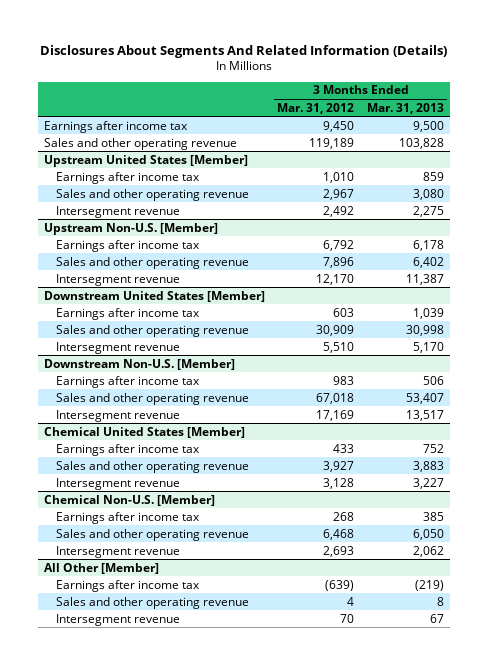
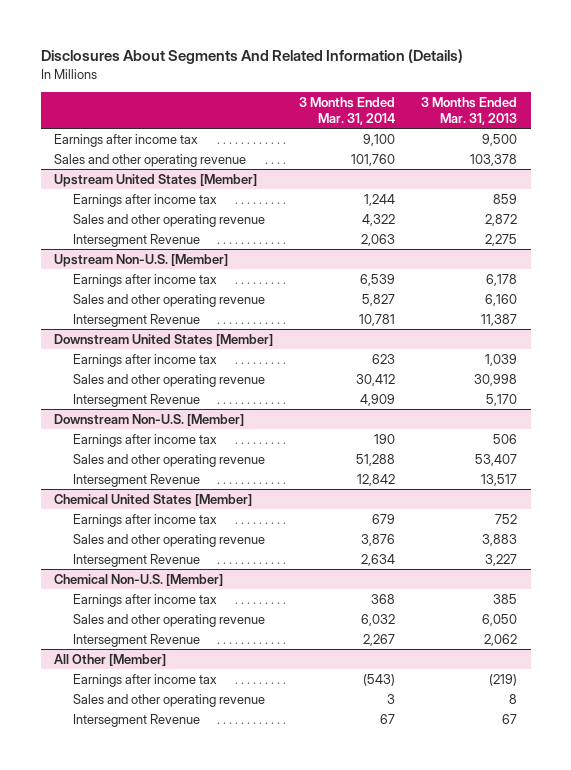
[277,102,355,114] Mar. 31, 2012 -> none
none -> [299,96,396,126] 3 Months Ended Mar. 31, 2014
[398,137,444,149] 103,828 -> [470,153,518,166] 103,378
[412,188,444,200] 3,080 -> [485,213,518,226] 2,872
[55,205,180,218] Intersegment revenue -> [73,233,201,247] Intersegment Revenue
[412,256,444,268] 6,402 -> [485,293,518,306] 6,160
[55,273,180,286] Intersegment revenue -> [73,313,201,327] Intersegment Revenue
[55,341,180,354] Intersegment revenue -> [73,393,201,407] Intersegment Revenue
[55,409,180,422] Intersegment revenue -> [73,473,201,487] Intersegment Revenue
[55,477,180,490] Intersegment revenue -> [73,553,201,567] Intersegment Revenue
[55,545,180,558] Intersegment revenue -> [73,633,201,647] Intersegment Revenue
[55,613,180,626] Intersegment revenue -> [73,713,201,727] Intersegment Revenue

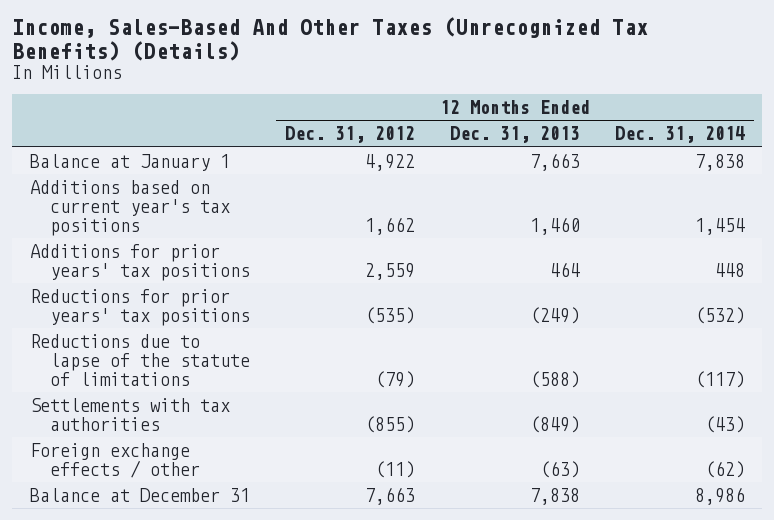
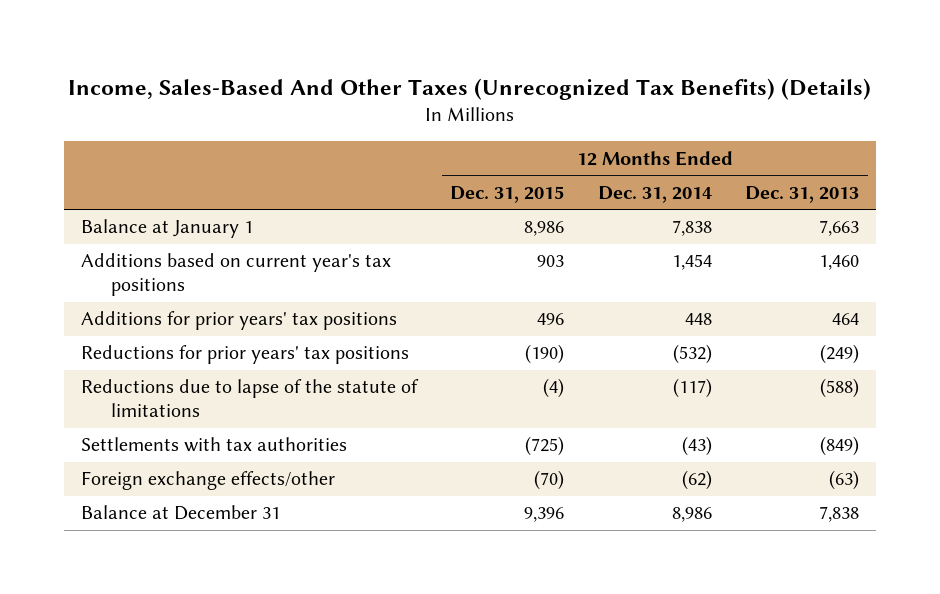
[284,126,415,144] Dec. 31, 2012 -> none
none -> [450,185,565,203] Dec. 31, 2015
[29,443,200,479] Foreign exchange effects / other -> [80,471,335,491] Foreign exchange effects/other

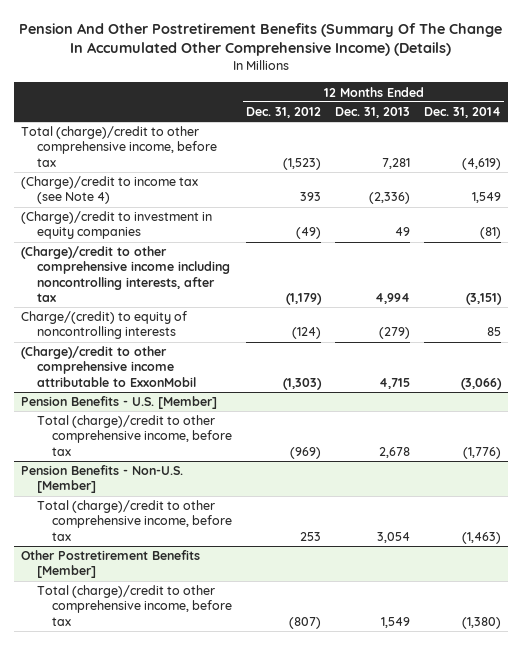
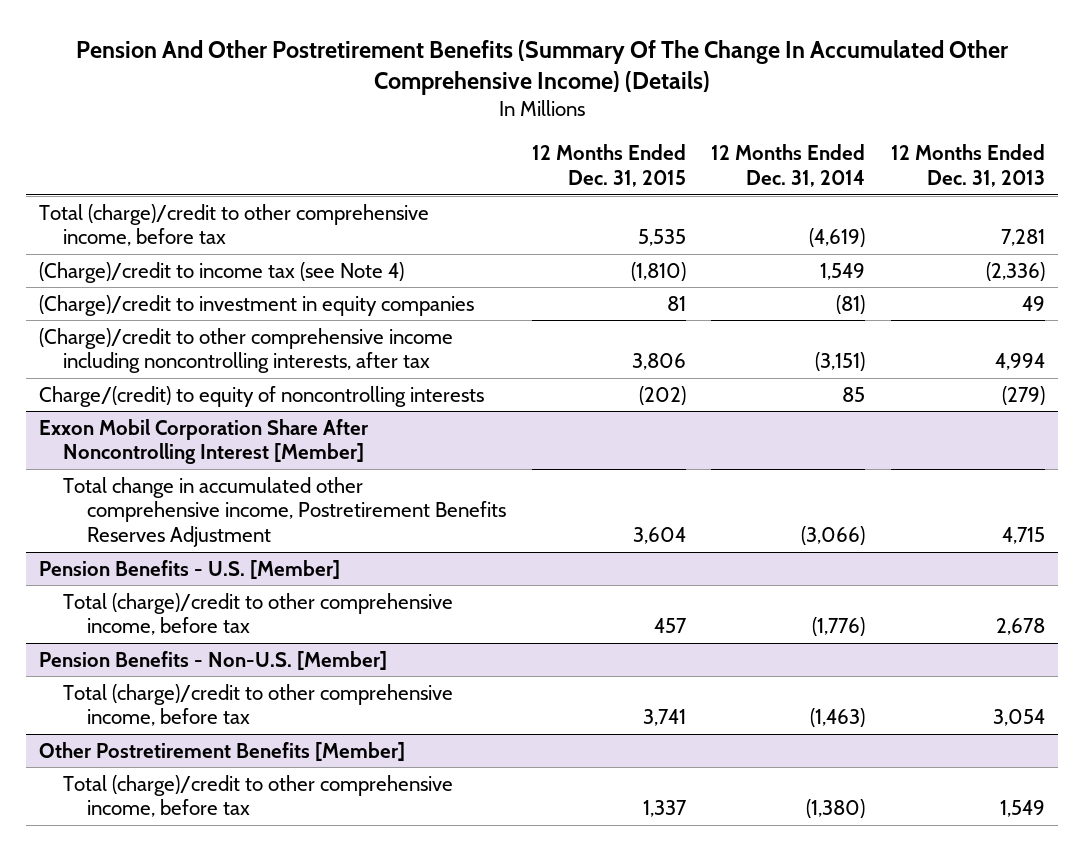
[246,107,322,119] Dec. 31, 2012 -> none
none -> [531,144,686,188] 12 Months Ended Dec. 31, 2015
none -> [38,418,369,465] Exxon Mobil Corporation Share After Noncontrolling Interest [Member]
[21,346,196,387] (Charge)/credit to other comprehensive income attributable to ExxonMobil -> [63,476,507,548] Total change in accumulated other comprehensive income, Postretirement Benefits Reserves Adjustment

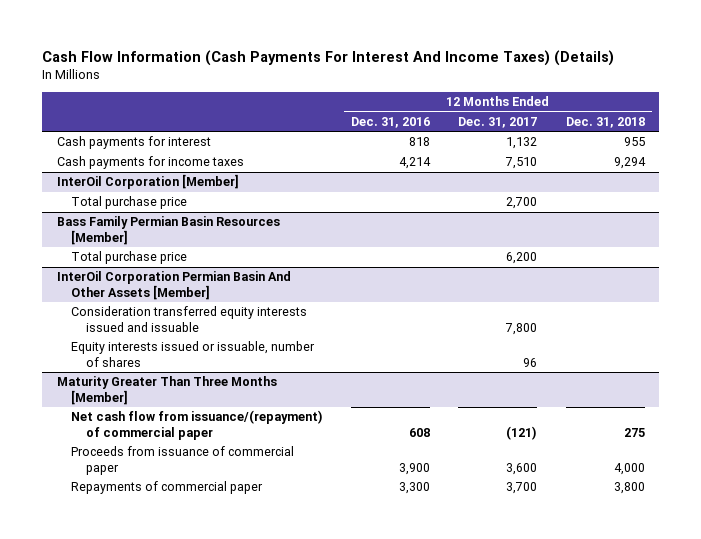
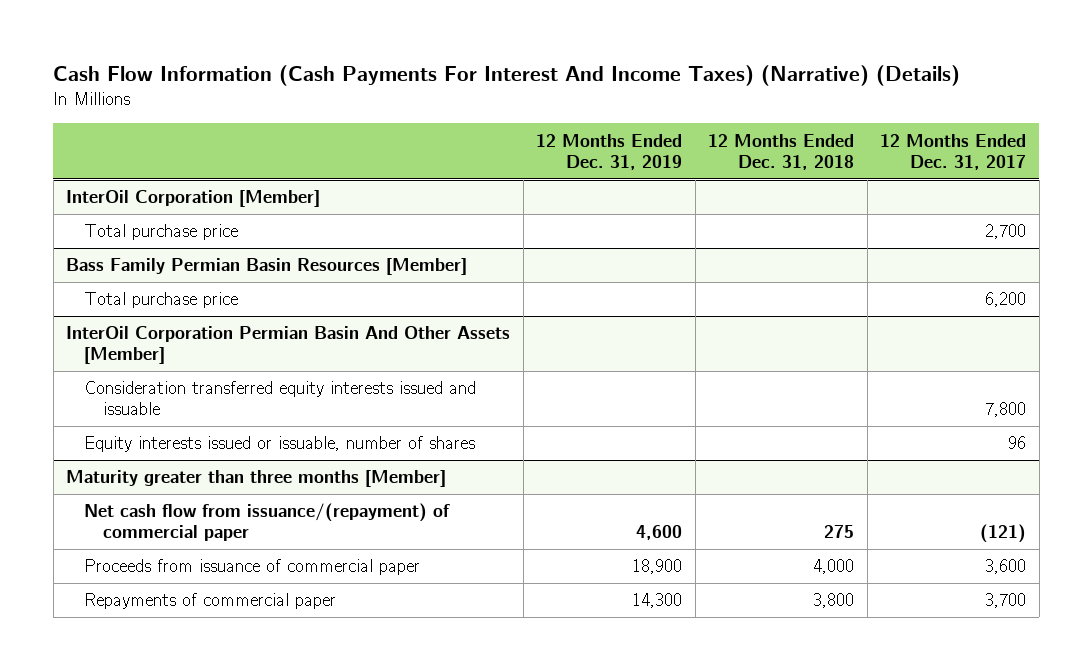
[42,50,615,67] Cash Flow Information (Cash Payments For Interest And Income Taxes) (Details) -> [53,64,961,86] Cash Flow Information (Cash Payments For Interest And Income Taxes) (Narrative) (Details)
[351,116,431,128] Dec. 31, 2016 -> none
none -> [536,133,683,170] 12 Months Ended Dec. 31, 2019
[56,136,211,150] Cash payments for interest -> none
[56,156,244,170] Cash payments for income taxes -> none
[56,376,277,405] Maturity Greater Than Three Months [Member] -> [66,470,447,488] Maturity greater than three months [Member]

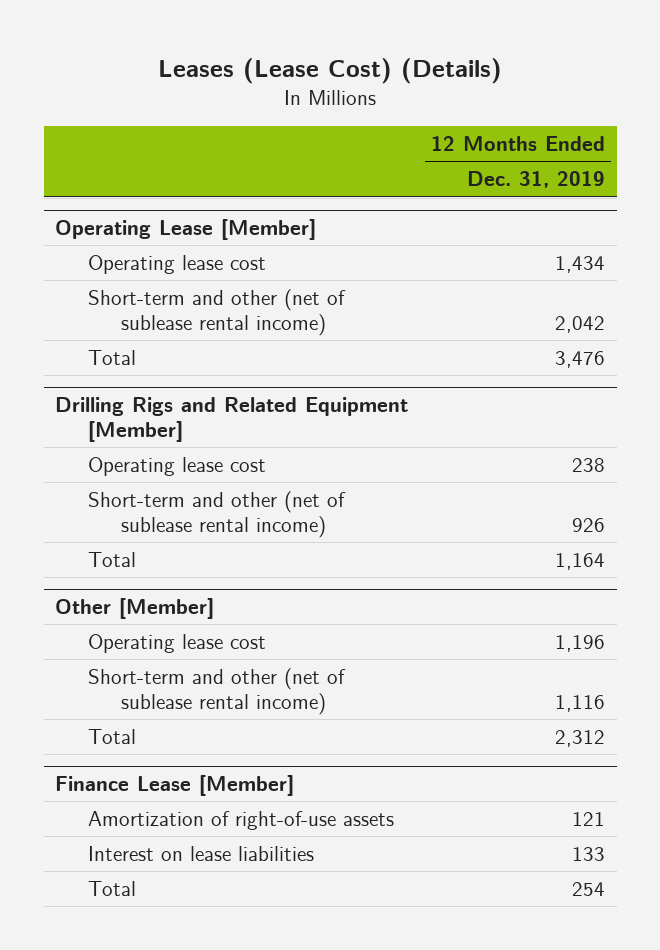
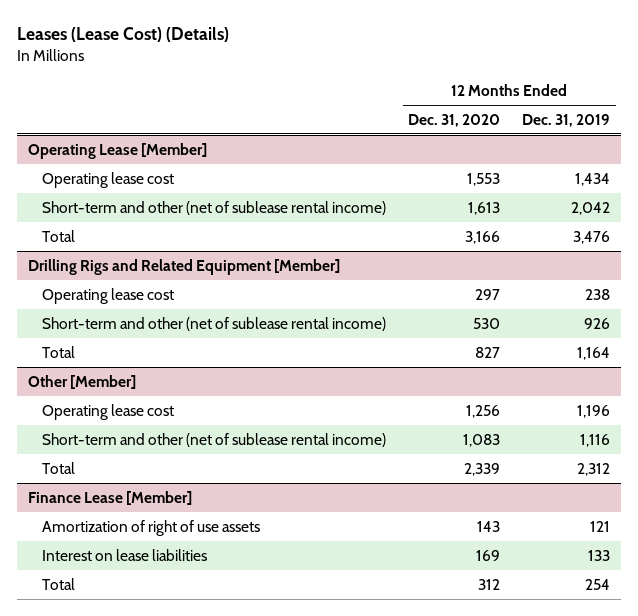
none -> [408,113,501,127] Dec. 31, 2020
[88,810,395,830] Amortization of right-of-use assets -> [42,519,261,536] Amortization of right of use assets

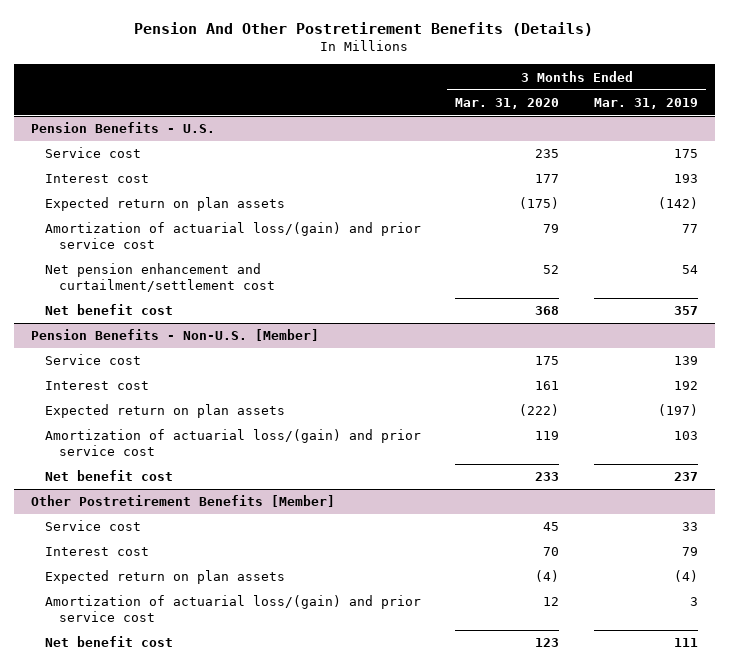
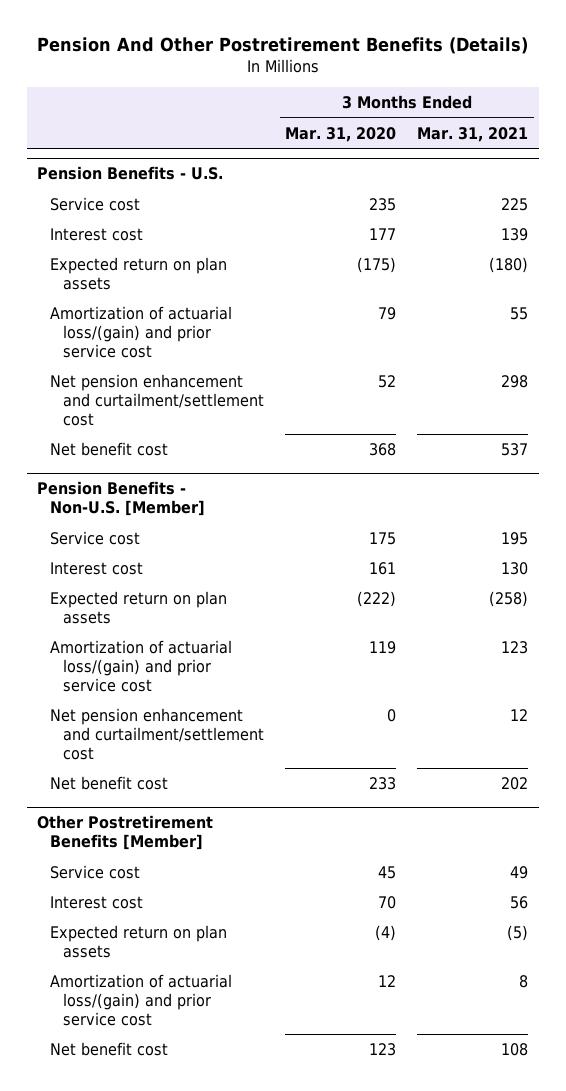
[593,98,698,110] Mar. 31, 2019 -> none
none -> [417,126,529,142] Mar. 31, 2021
none -> [50,707,265,760] Net pension enhancement and curtailment/settlement cost

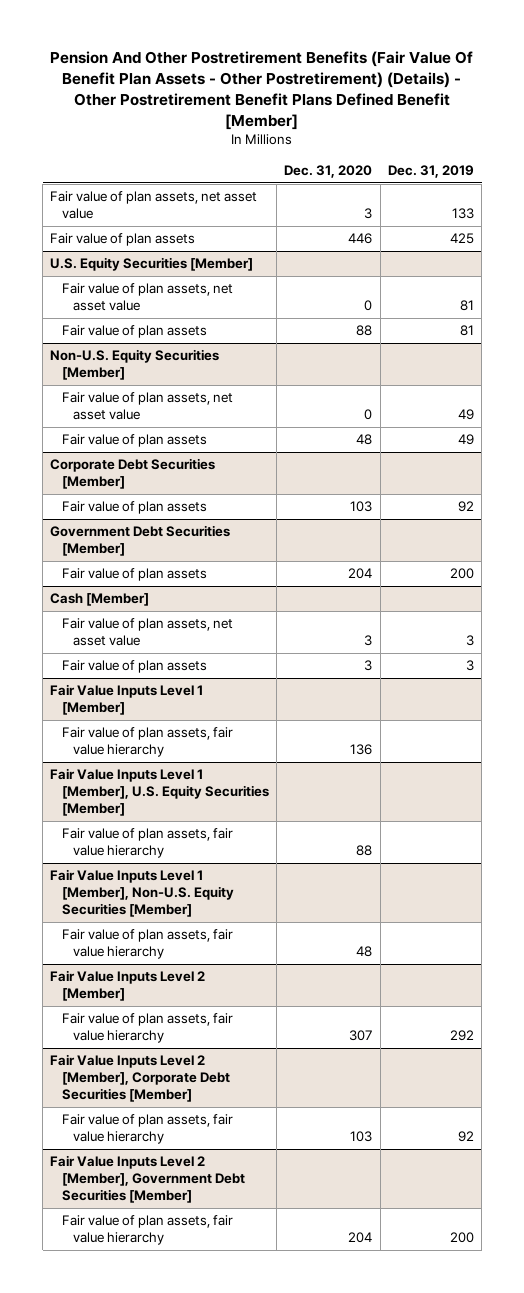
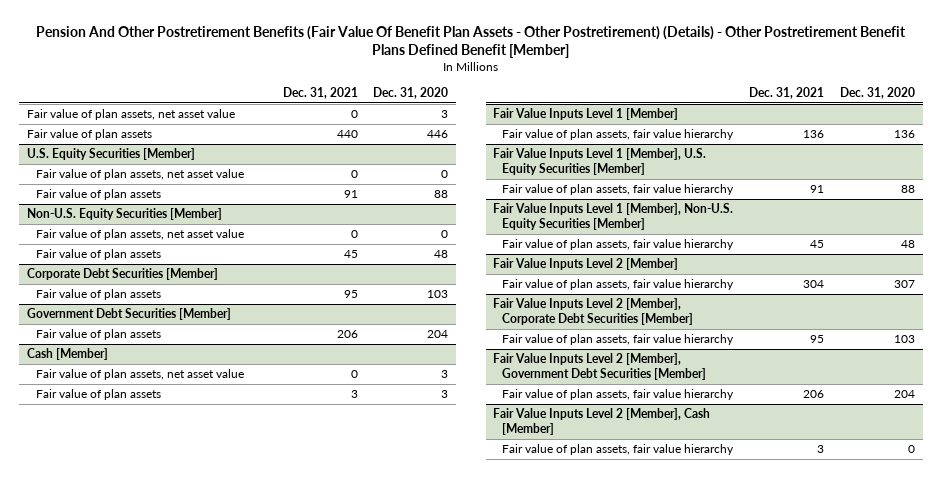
[387,164,474,178] Dec. 31, 2019 -> none
none -> [282,87,358,100] Dec. 31, 2021
none -> [493,408,711,436] Fair Value Inputs Level 2 [Member], Cash [Member]
none -> [502,444,735,456] Fair value of plan assets, fair value hierarchy

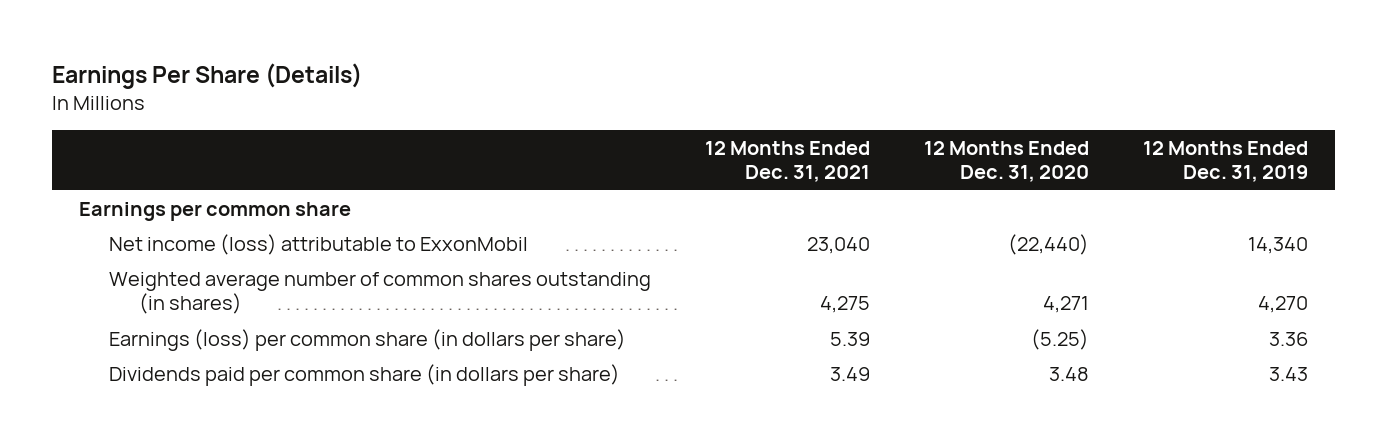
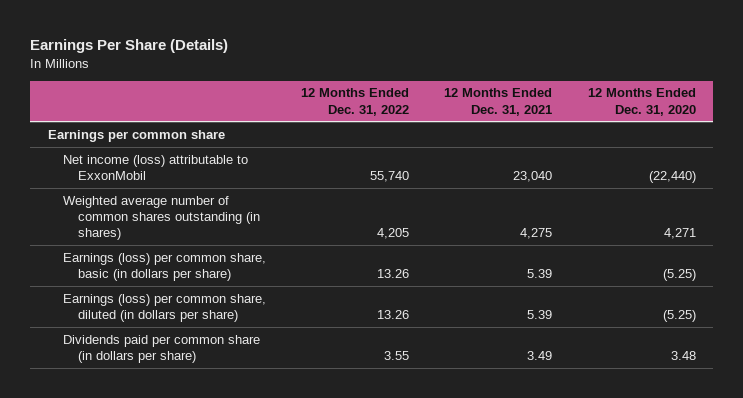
[1142,140,1308,183] 12 Months Ended Dec. 31, 2019 -> none
none -> [301,88,410,116] 12 Months Ended Dec. 31, 2022
none -> [62,252,266,282] Earnings (loss) per common share, basic (in dollars per share)
[108,328,626,351] Earnings (loss) per common share (in dollars per share) -> [62,293,266,323] Earnings (loss) per common share, diluted (in dollars per share)

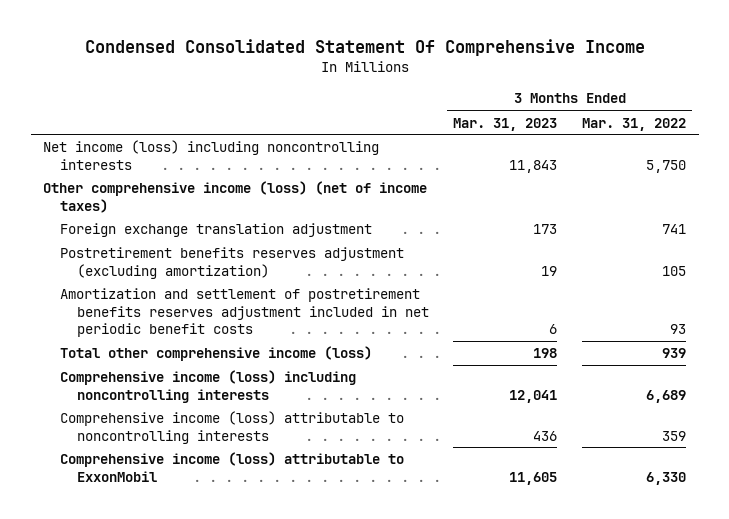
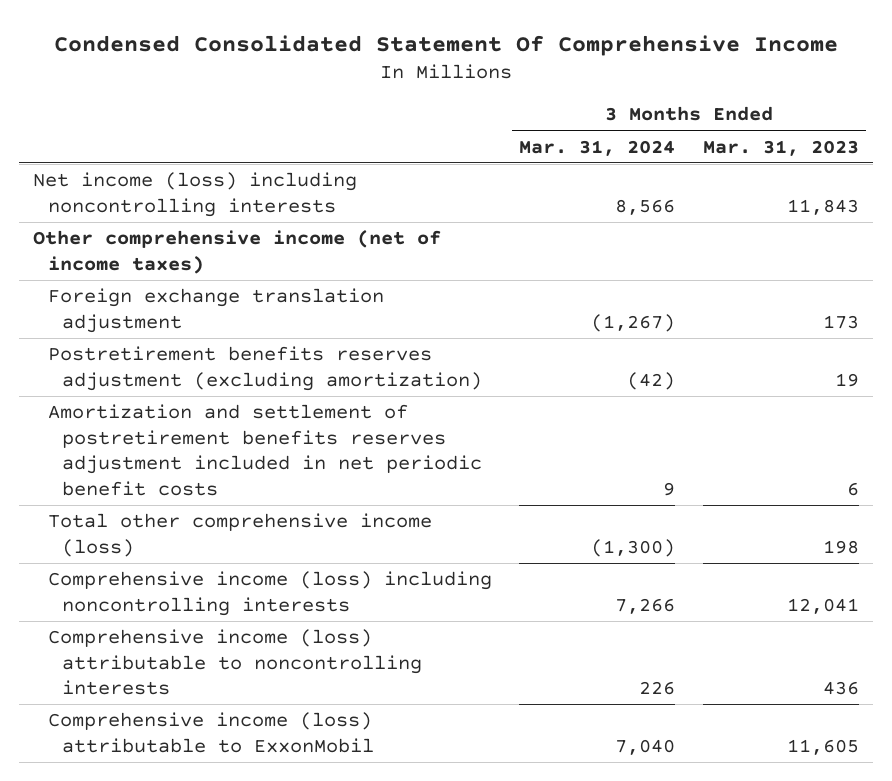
[582,117,687,131] Mar. 31, 2022 -> none
none -> [519,139,676,156] Mar. 31, 2024
[43,181,428,213] Other comprehensive income (loss) (net of income taxes) -> [33,230,442,274] Other comprehensive income (net of income taxes)

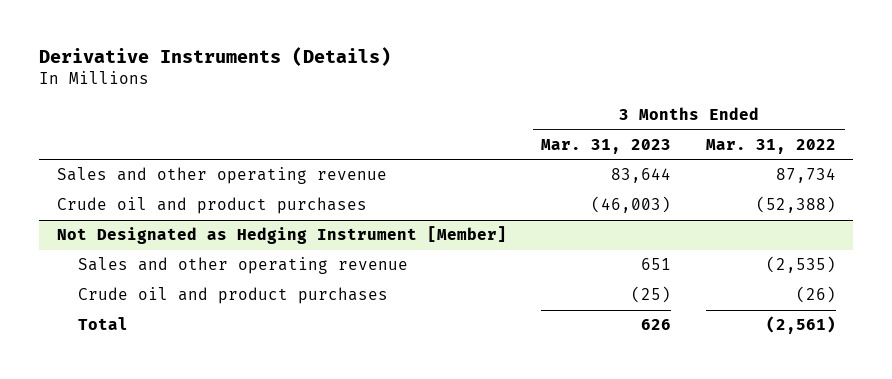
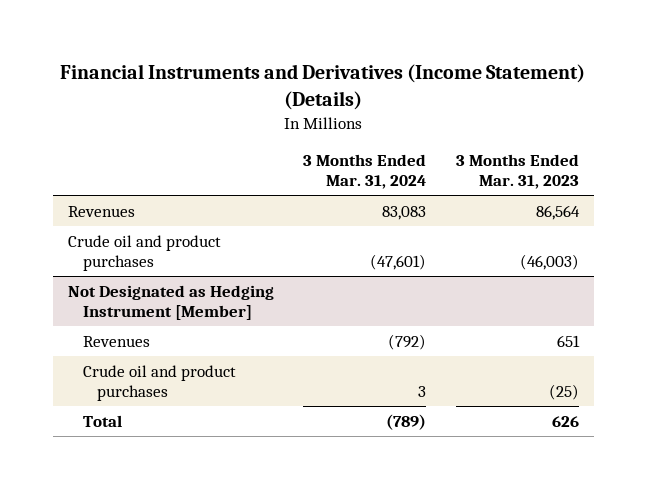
[39,47,392,67] Derivative Instruments (Details) -> [60,64,586,110] Financial Instruments and Derivatives (Income Statement) (Details)
[705,138,836,154] Mar. 31, 2022 -> none
none -> [303,154,427,190] 3 Months Ended Mar. 31, 2024
[56,167,387,185] Sales and other operating revenue -> none
none -> [67,205,135,217] Revenues
[77,257,408,275] Sales and other operating revenue -> [82,335,150,347] Revenues

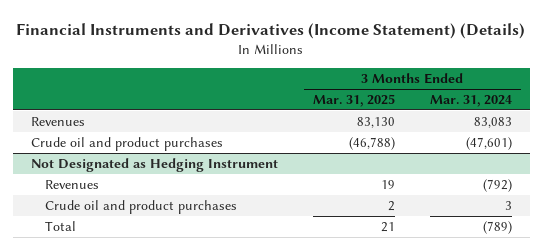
[455,154,579,190] 3 Months Ended Mar. 31, 2023 -> none
none -> [312,94,395,108] Mar. 31, 2025
[67,284,274,320] Not Designated as Hedging Instrument [Member] -> [30,157,278,172] Not Designated as Hedging Instrument

